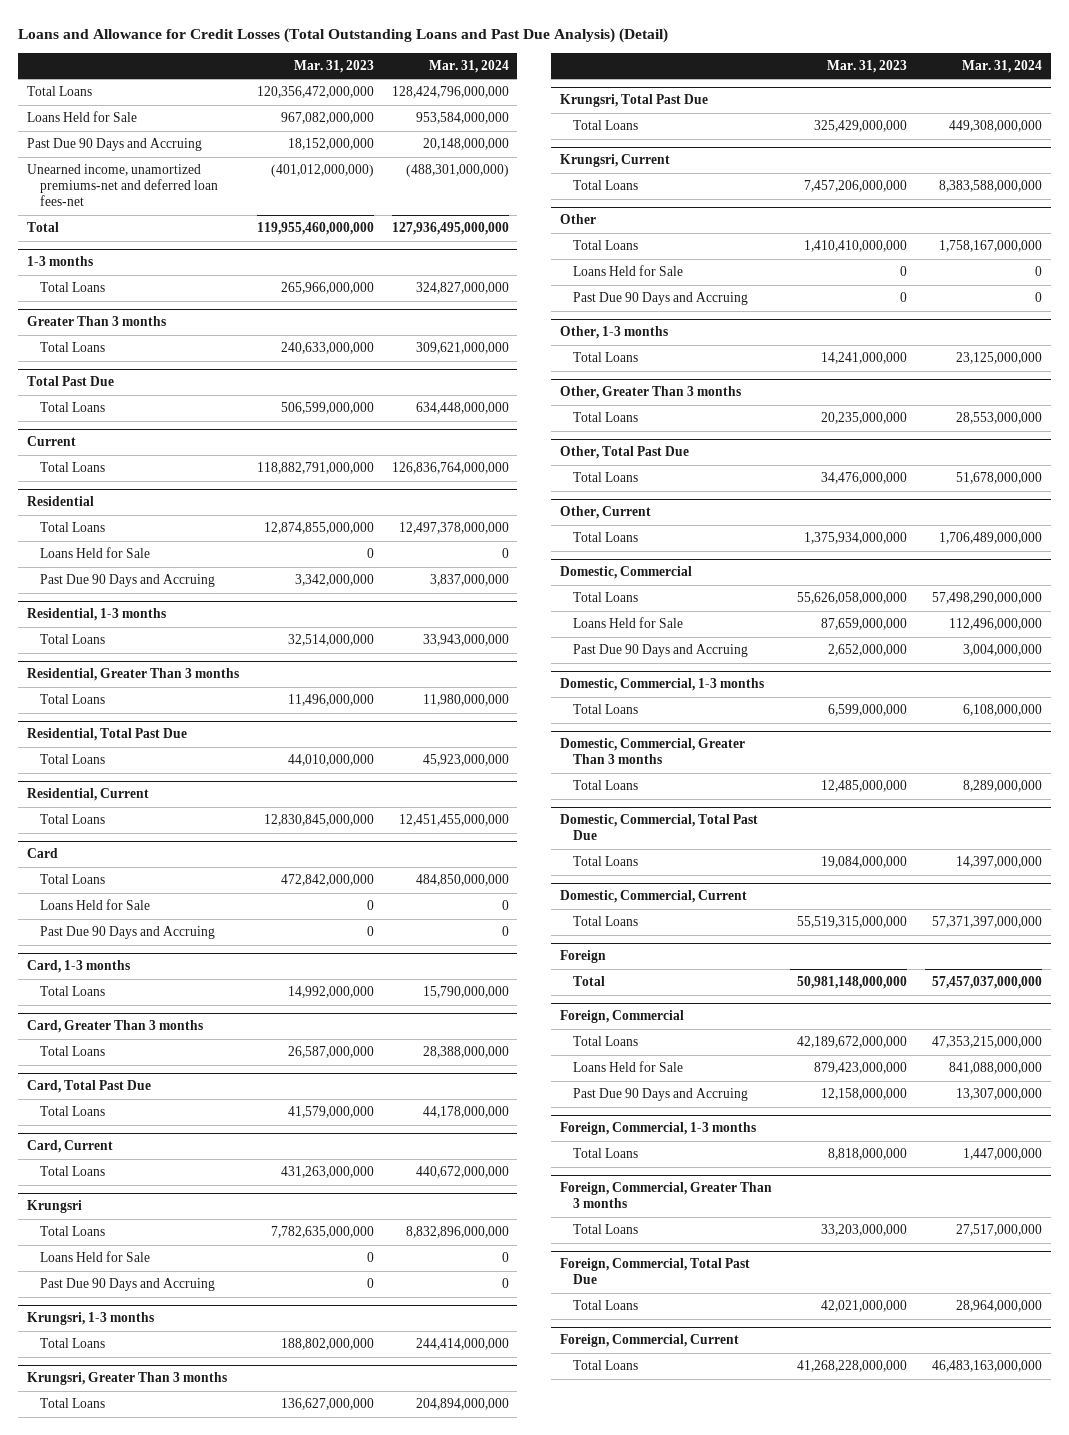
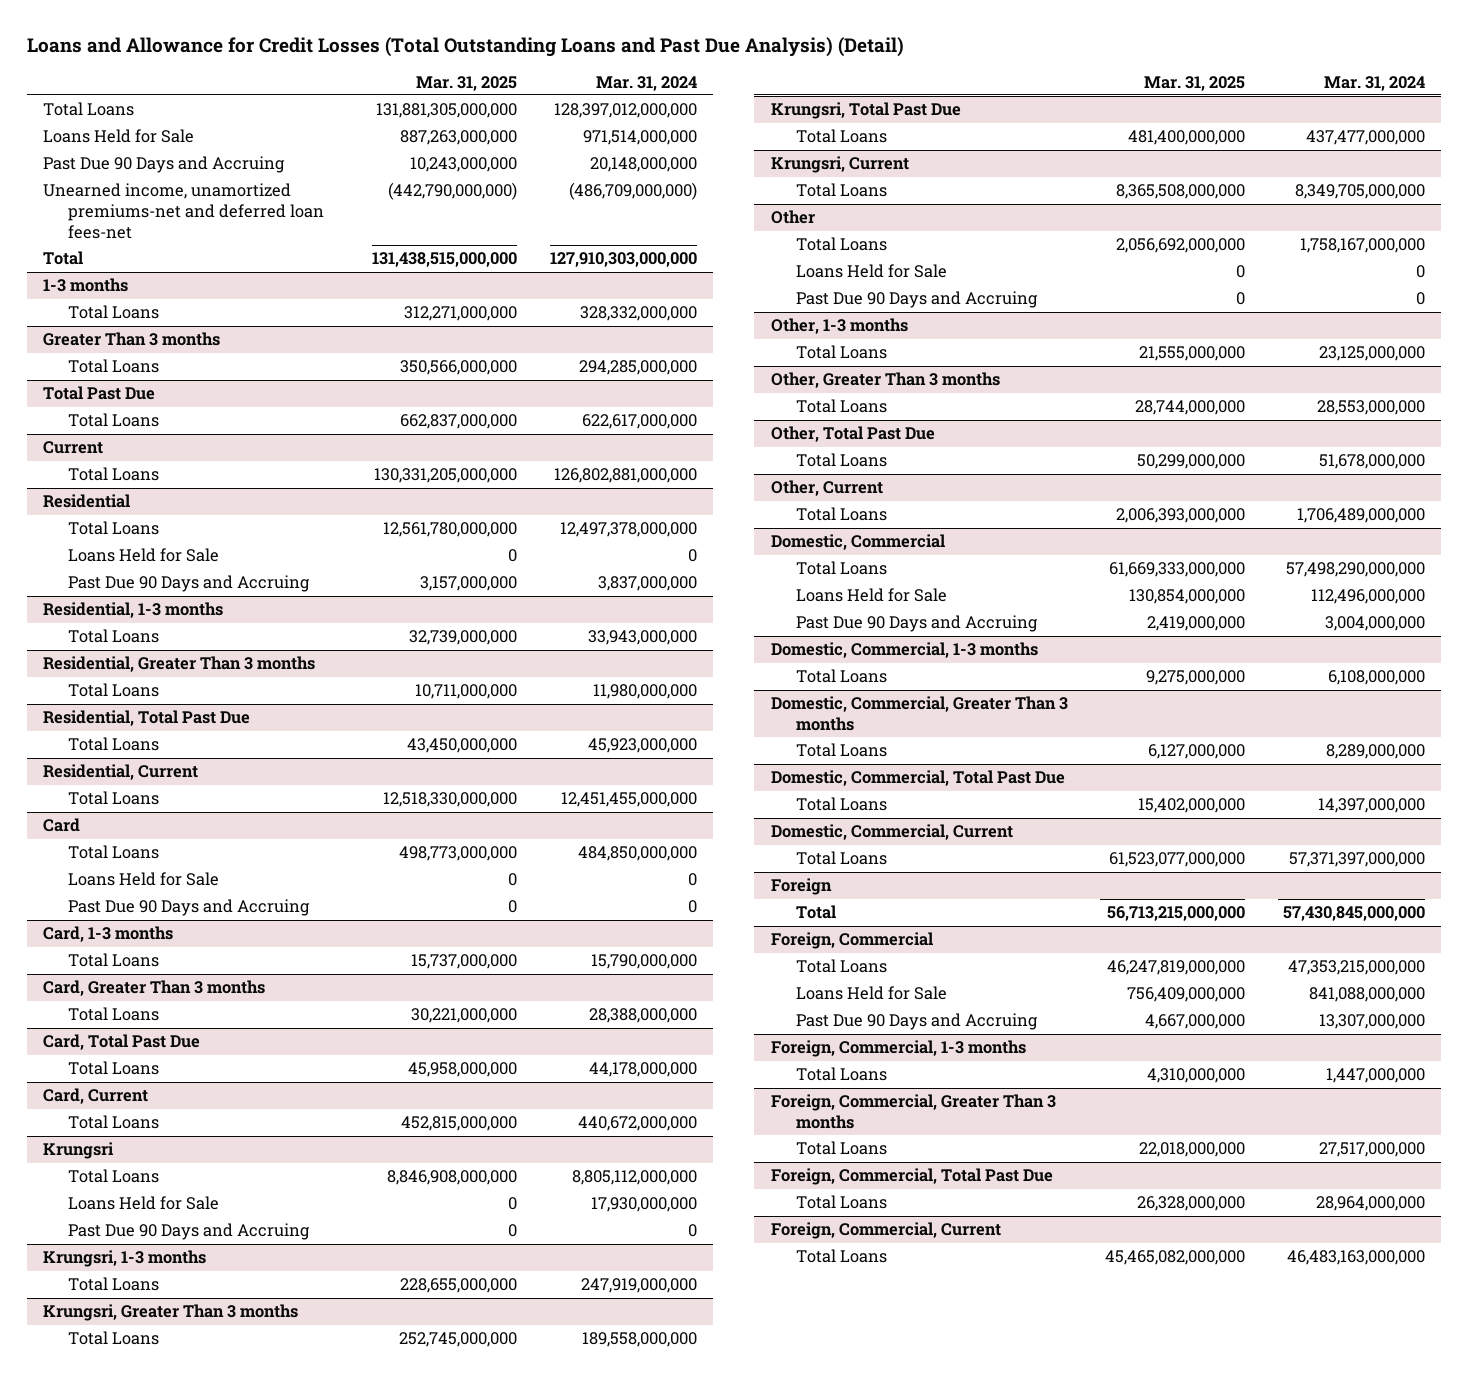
[293,59,374,73] Mar. 31, 2023 -> none
none -> [416,75,518,91] Mar. 31, 2025
[391,86,509,99] 128,424,796,000,000 -> [554,103,698,119] 128,397,012,000,000
[415,112,509,125] 953,584,000,000 -> [583,130,698,146] 971,514,000,000
[405,164,509,178] (488,301,000,000) -> [569,182,698,201] (486,709,000,000)
[391,222,509,236] 127,936,495,000,000 -> [550,252,698,268] 127,910,303,000,000
[415,282,509,295] 324,827,000,000 -> [580,306,698,322] 328,332,000,000
[415,342,509,355] 309,621,000,000 -> [579,360,698,376] 294,285,000,000
[415,402,509,415] 634,448,000,000 -> [582,414,698,430] 622,617,000,000
[391,462,509,475] 126,836,764,000,000 -> [554,468,698,484] 126,802,881,000,000
[405,1226,509,1239] 8,832,896,000,000 -> [572,1170,698,1186] 8,805,112,000,000
[501,1252,509,1263] 0 -> [591,1197,698,1213] 17,930,000,000
[415,1338,509,1351] 244,414,000,000 -> [581,1278,698,1294] 247,919,000,000
[415,1398,509,1411] 204,894,000,000 -> [582,1332,698,1348] 189,558,000,000
[948,120,1042,133] 449,308,000,000 -> [1305,130,1425,146] 437,477,000,000
[938,180,1042,193] 8,383,588,000,000 -> [1294,184,1425,200] 8,349,705,000,000
[931,976,1042,990] 57,457,037,000,000 -> [1282,906,1425,922] 57,430,845,000,000

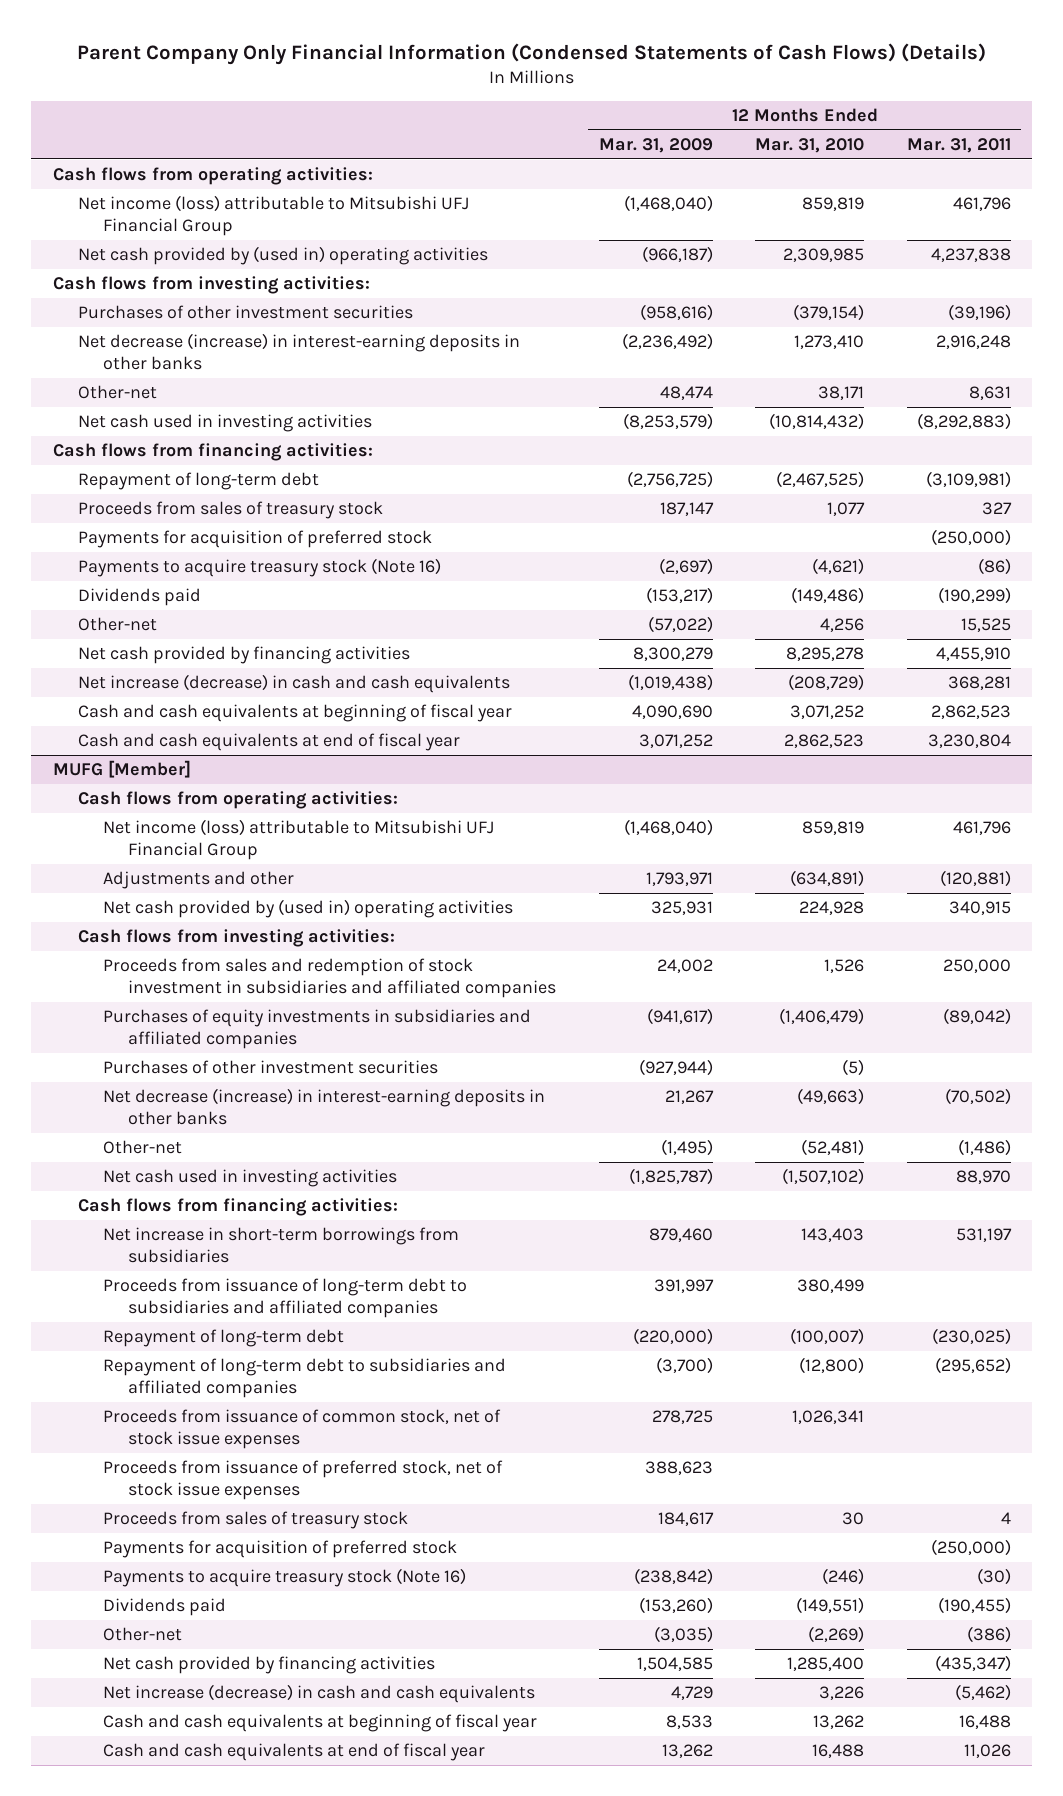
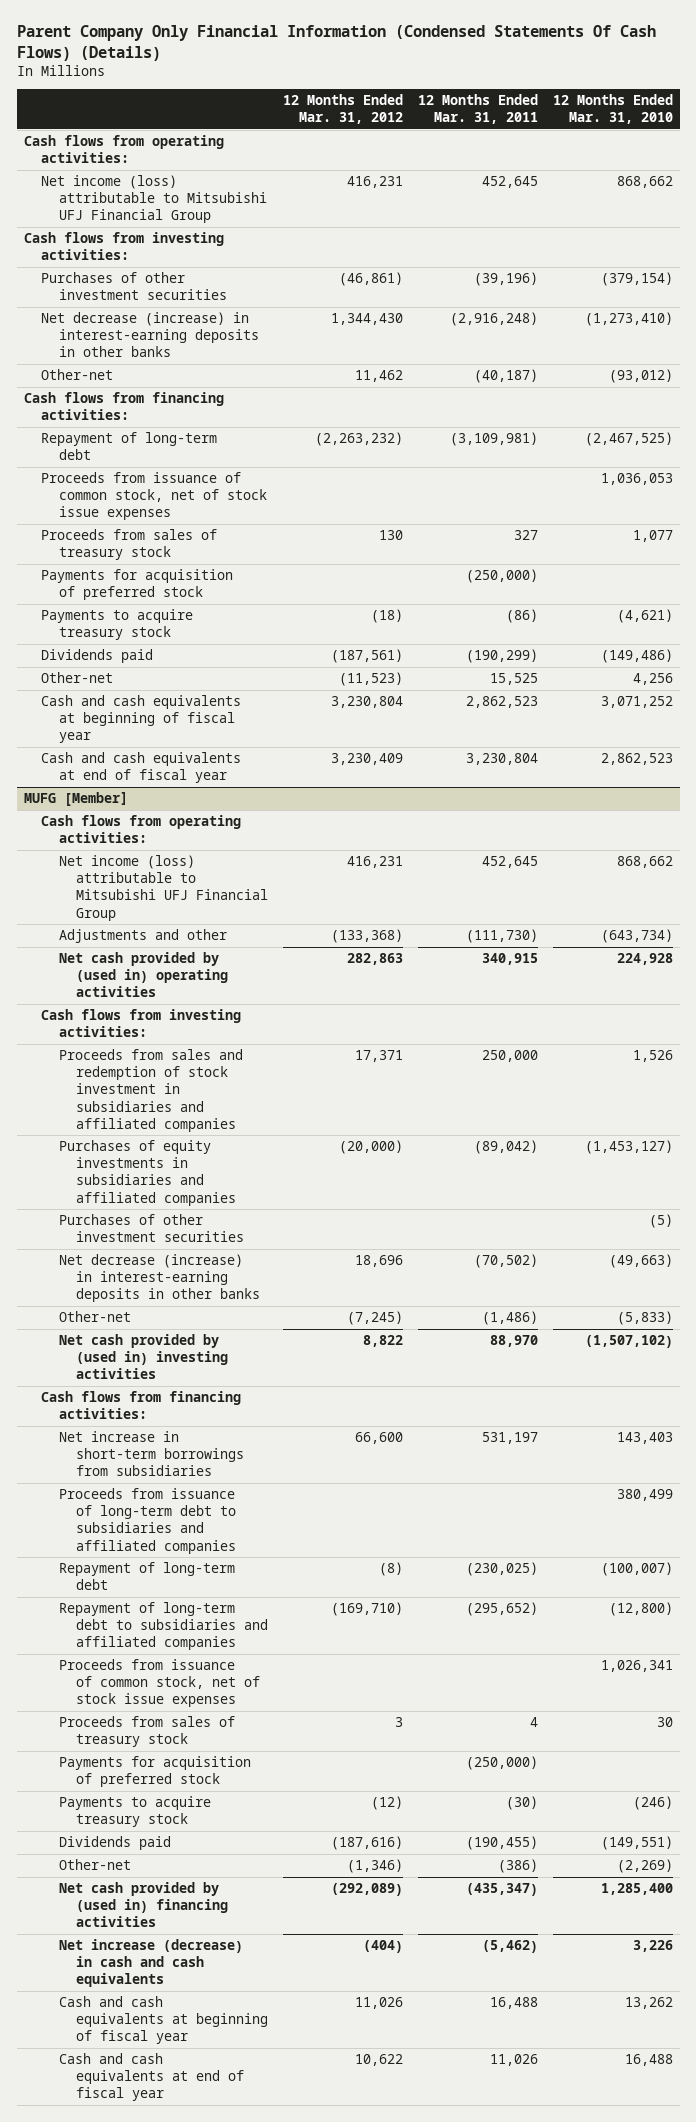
[76,42,986,65] Parent Company Only Financial Information (Condensed Statements of Cash Flows) (Details) -> [16,25,656,61] Parent Company Only Financial Information (Condensed Statements Of Cash Flows) (Details)
[598,138,713,154] Mar. 31, 2009 -> none
none -> [283,93,404,125] 12 Months Ended Mar. 31, 2012
[77,246,488,266] Net cash provided by (used in) operating activities -> none
[802,197,865,212] 859,819 -> [616,176,673,189] 868,662
[952,197,1011,212] 461,796 -> [481,176,538,189] 452,645
[77,414,372,433] Net cash used in investing activities -> none
[794,335,865,350] 1,273,410 -> [584,312,673,327] (1,273,410)
[935,335,1011,350] 2,916,248 -> [449,312,538,327] (2,916,248)
[818,386,865,401] 38,171 -> [608,369,673,384] (93,012)
[968,386,1011,401] 8,631 -> [473,369,538,384] (40,187)
none -> [41,472,267,521] Proceeds from issuance of common stock, net of stock issue expenses
[77,558,441,578] Payments to acquire treasury stock (Note 16) -> [41,609,194,641] Payments to acquire treasury stock
[77,646,410,665] Net cash provided by financing activities -> none
[77,674,510,694] Net increase (decrease) in cash and cash equivalents -> none
[802,821,865,836] 859,819 -> [616,856,673,869] 868,662
[952,821,1011,836] 461,796 -> [481,856,538,869] 452,645
[790,870,865,888] (634,891) -> [600,929,673,944] (643,734)
[939,870,1011,888] (120,881) -> [465,929,538,944] (111,730)
[779,1008,865,1026] (1,406,479) -> [584,1140,673,1155] (1,453,127)
[801,1139,865,1157] (52,481) -> [616,1311,673,1326] (5,833)
[103,1169,398,1188] Net cash used in investing activities -> [58,1334,229,1380] Net cash provided by (used in) investing activities
[103,1460,504,1500] Proceeds from issuance of preferred stock, net of stock issue expenses -> none
[103,1568,467,1588] Payments to acquire treasury stock (Note 16) -> [58,1796,211,1828] Payments to acquire treasury stock
[103,1656,436,1675] Net cash provided by financing activities -> [58,1882,229,1928] Net cash provided by (used in) financing activities

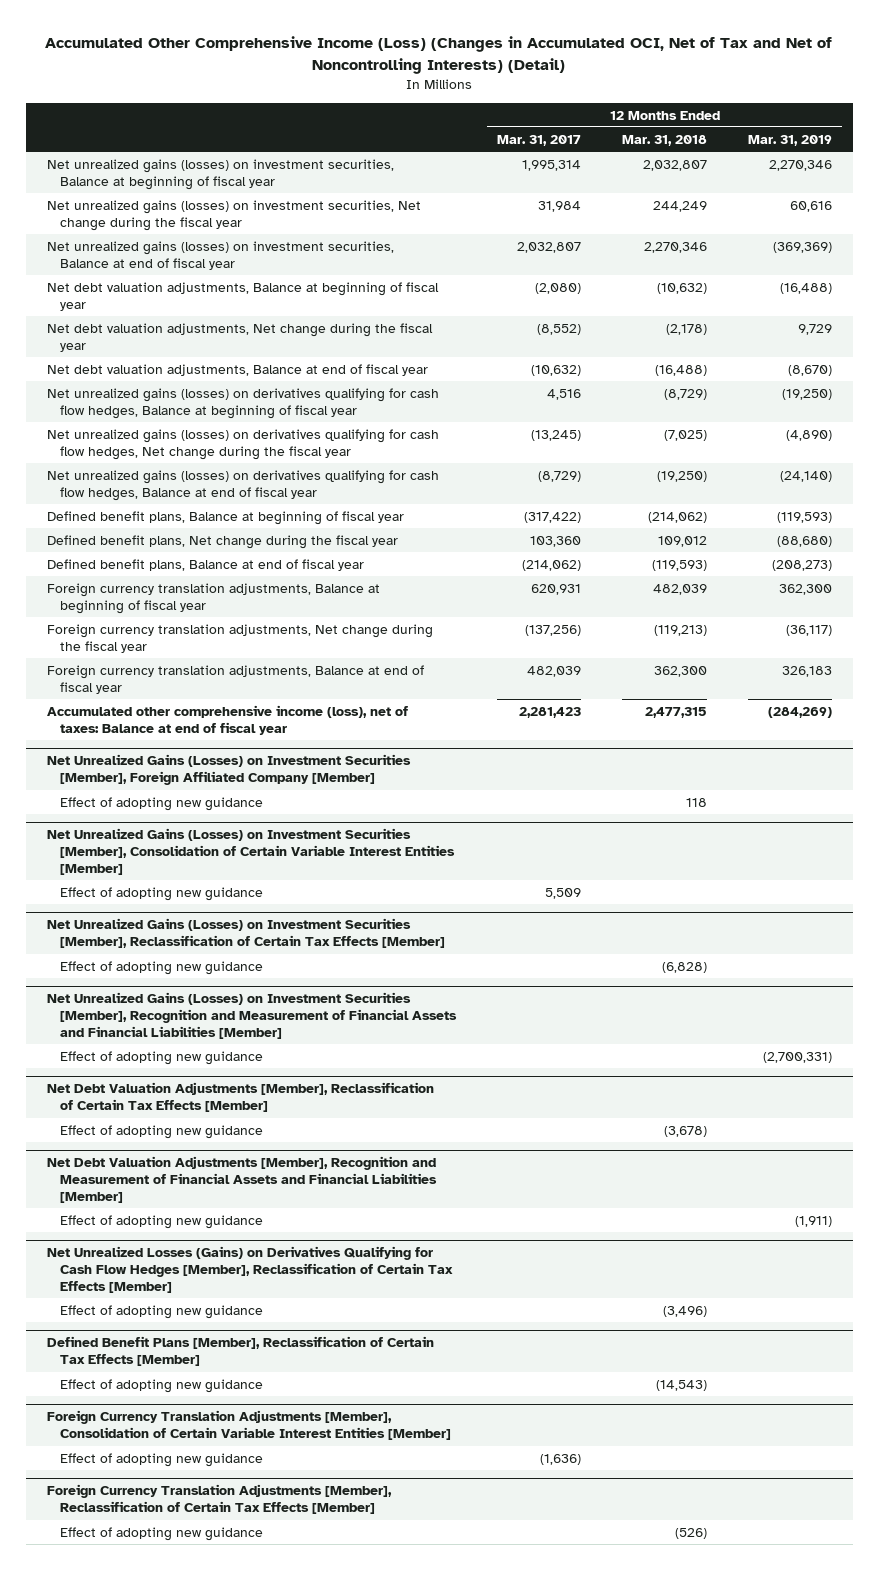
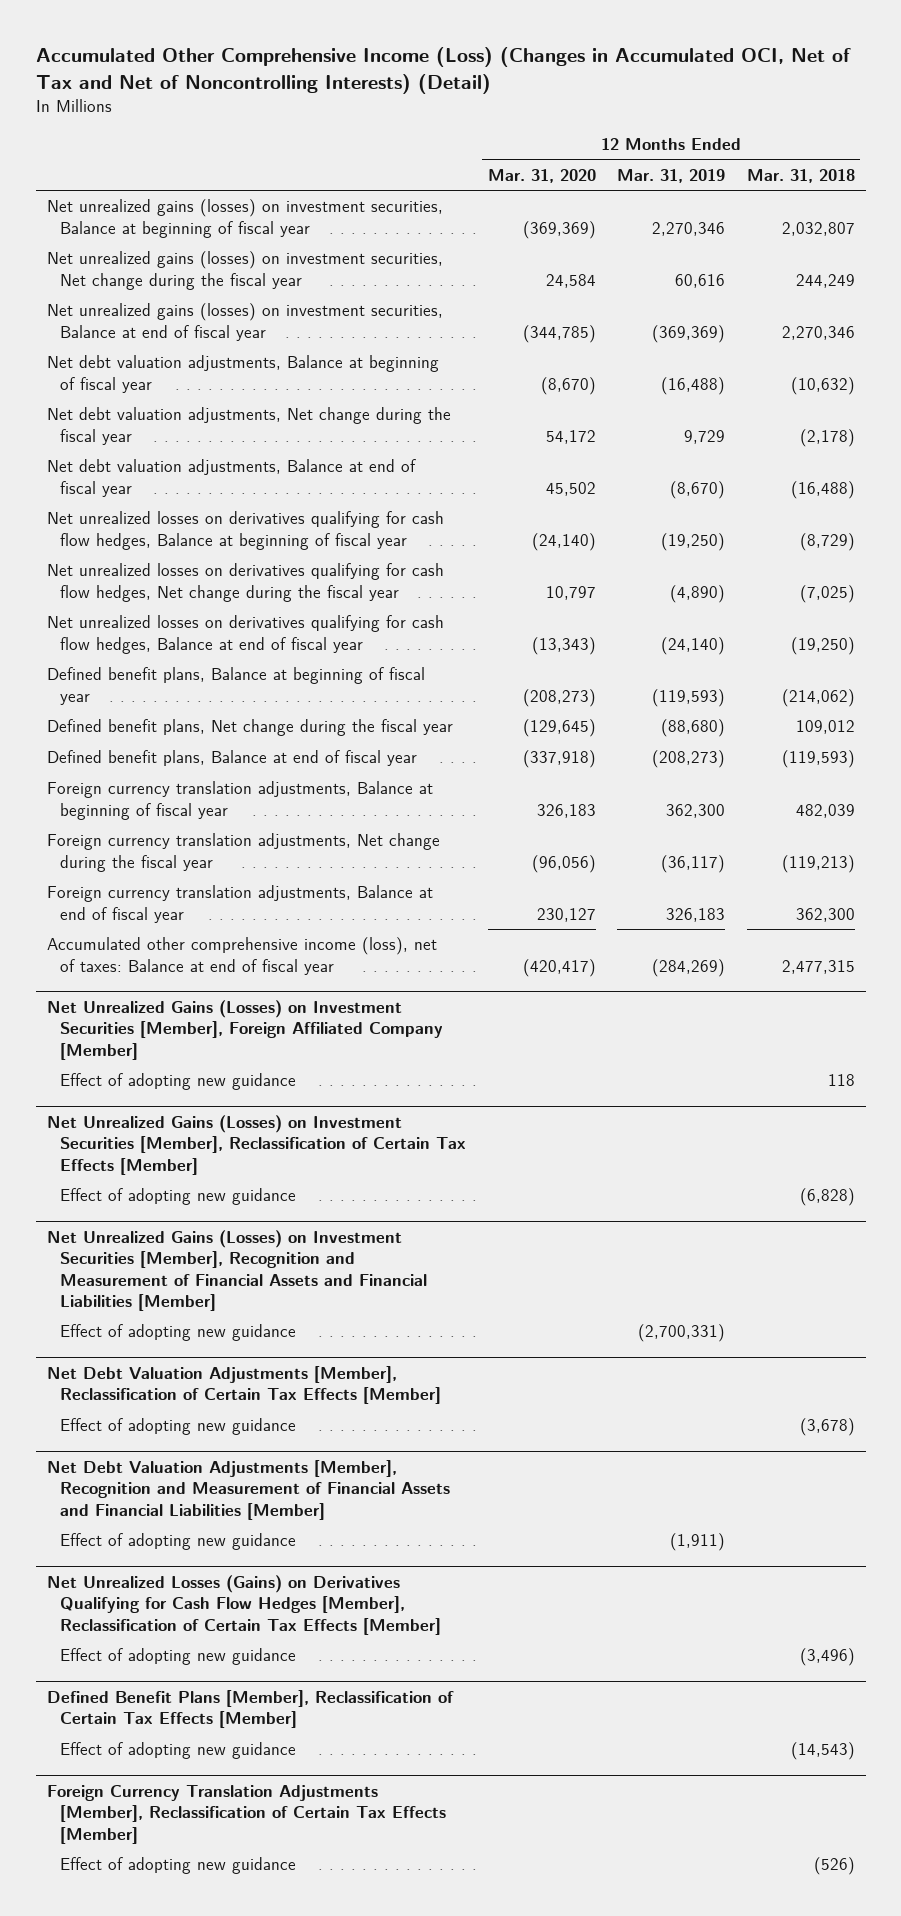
[497,134,582,146] Mar. 31, 2017 -> none
none -> [487,168,596,183] Mar. 31, 2020
[46,387,439,419] Net unrealized gains (losses) on derivatives qualifying for cash flow hedges, Balance at beginning of fiscal year -> [46,511,444,550] Net unrealized losses on derivatives qualifying for cash flow hedges, Balance at beginning of fiscal year
[46,428,439,460] Net unrealized gains (losses) on derivatives qualifying for cash flow hedges, Net change during the fiscal year -> [46,563,444,602] Net unrealized losses on derivatives qualifying for cash flow hedges, Net change during the fiscal year
[46,469,439,501] Net unrealized gains (losses) on derivatives qualifying for cash flow hedges, Balance at end of fiscal year -> [46,615,444,654] Net unrealized losses on derivatives qualifying for cash flow hedges, Balance at end of fiscal year
[46,828,456,876] Net Unrealized Gains (Losses) on Investment Securities [Member], Consolidation of Certain Variable Interest Entities [Member] -> none
[60,886,264,901] Effect of adopting new guidance -> none
[46,1410,452,1441] Foreign Currency Translation Adjustments [Member], Consolidation of Certain Variable Interest Entities [Member] -> none
[60,1452,264,1467] Effect of adopting new guidance -> none

